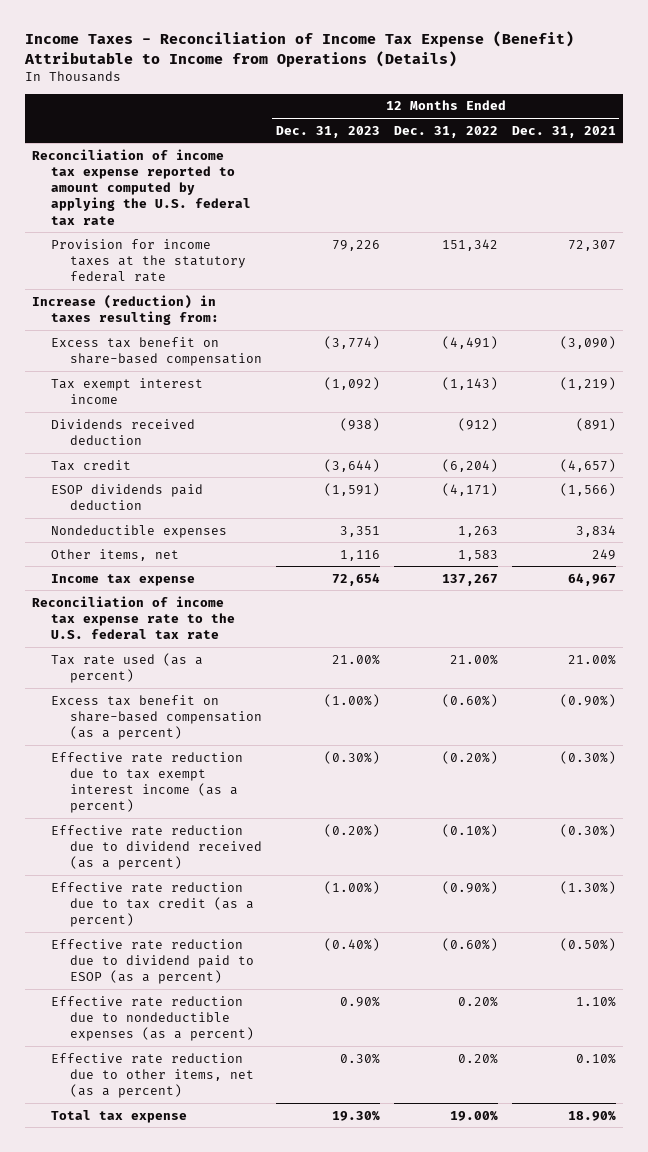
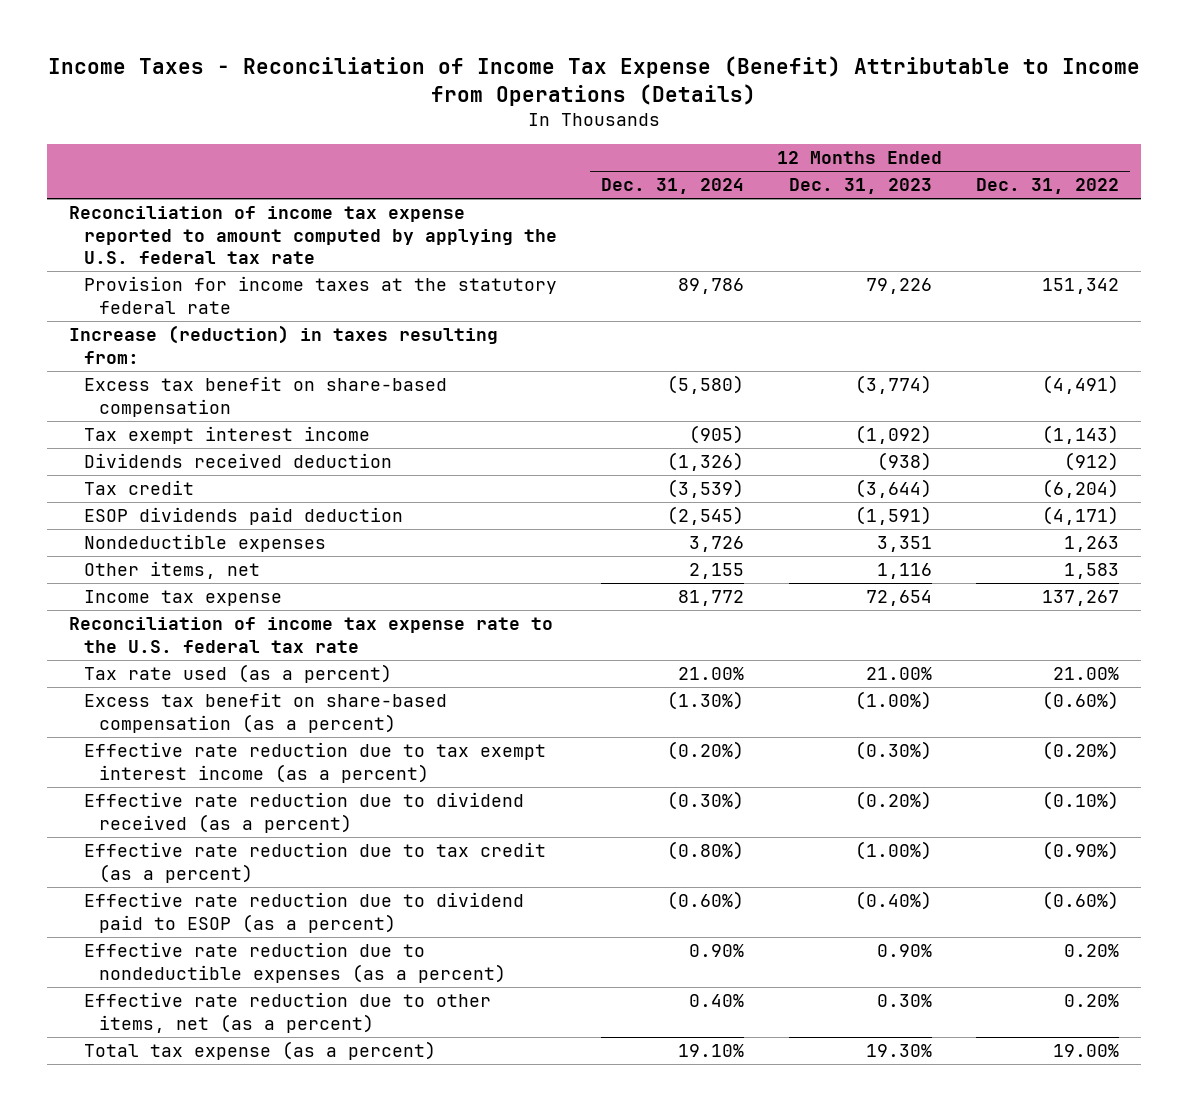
[511,125,616,138] Dec. 31, 2021 -> none
none -> [601,178,745,195] Dec. 31, 2024
[50,1109,187,1123] Total tax expense -> [84,1041,437,1061] Total tax expense (as a percent)

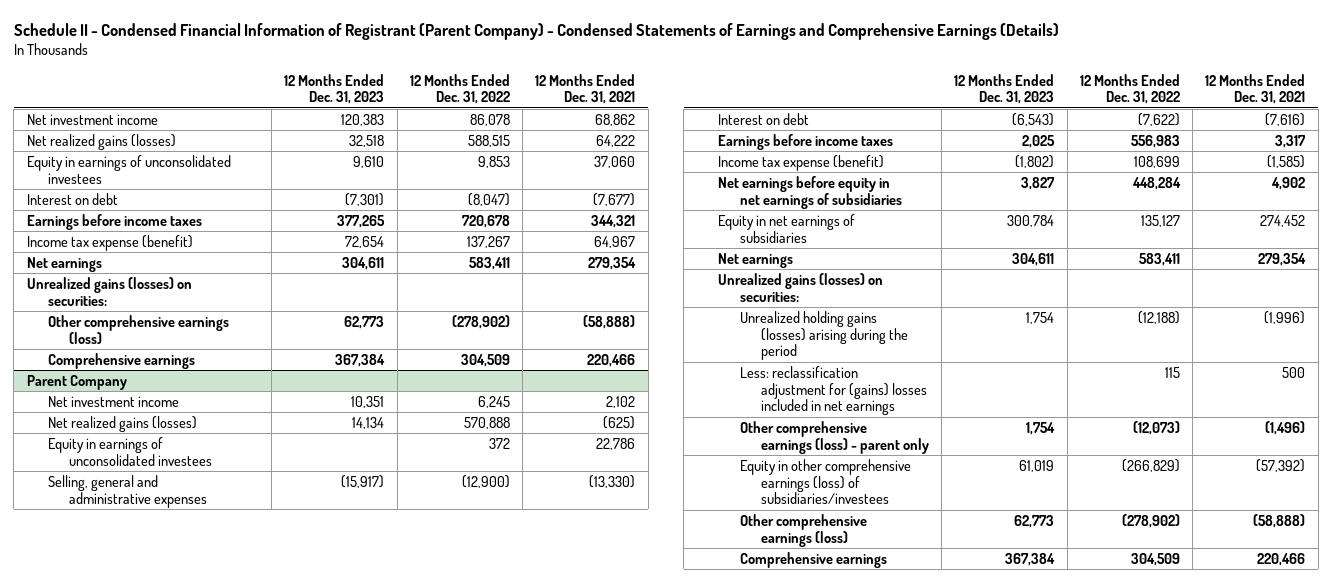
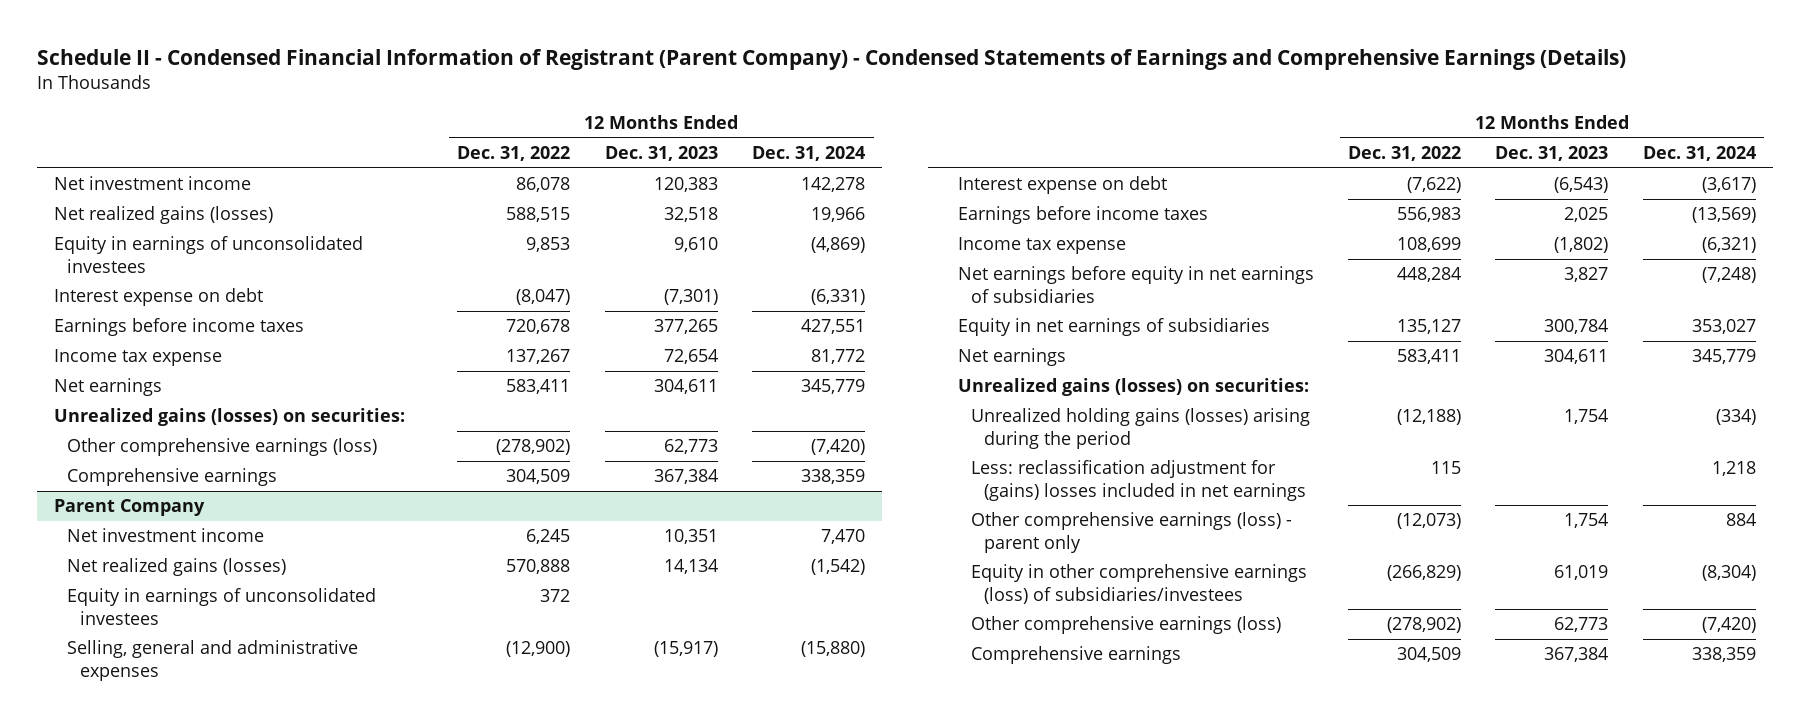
[535,73,636,105] 12 Months Ended Dec. 31, 2021 -> none
none -> [752,146,866,162] Dec. 31, 2024
[26,192,118,205] Interest on debt -> [53,288,263,307] Interest expense on debt
[26,234,193,251] Income tax expense (benefit) -> [53,349,222,367] Income tax expense
[718,112,810,125] Interest on debt -> [957,176,1167,195] Interest expense on debt
[718,154,885,171] Income tax expense (benefit) -> [957,237,1126,255] Income tax expense

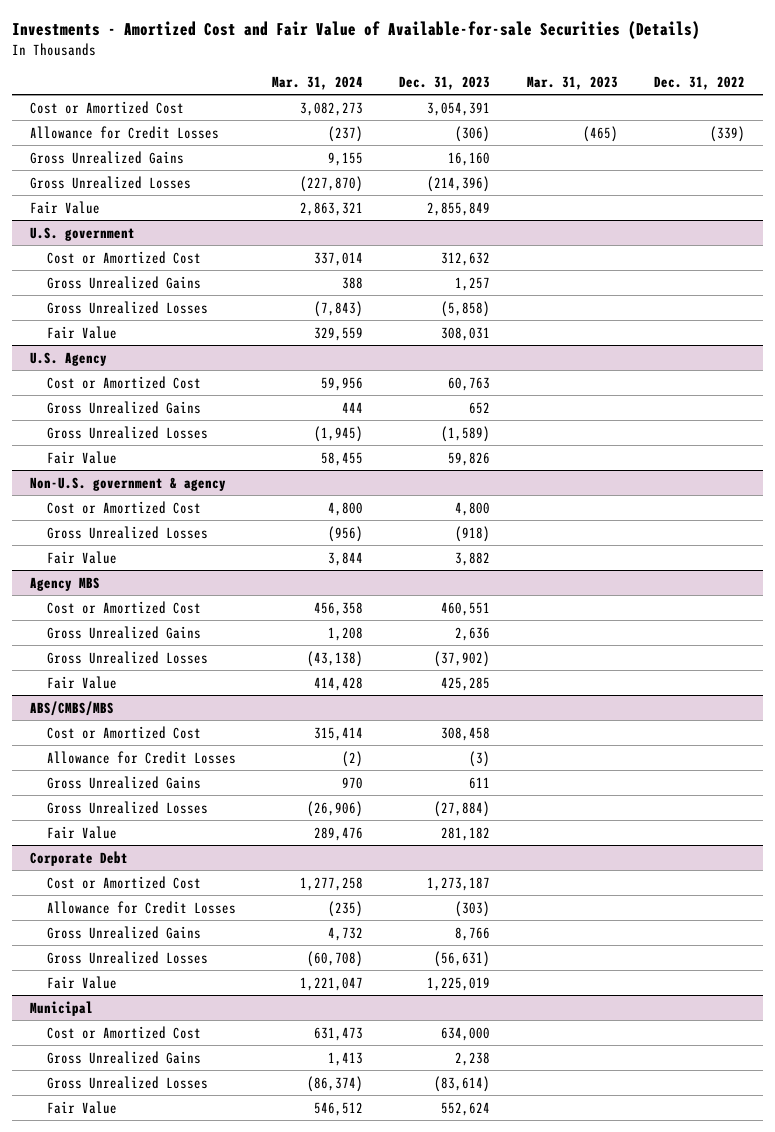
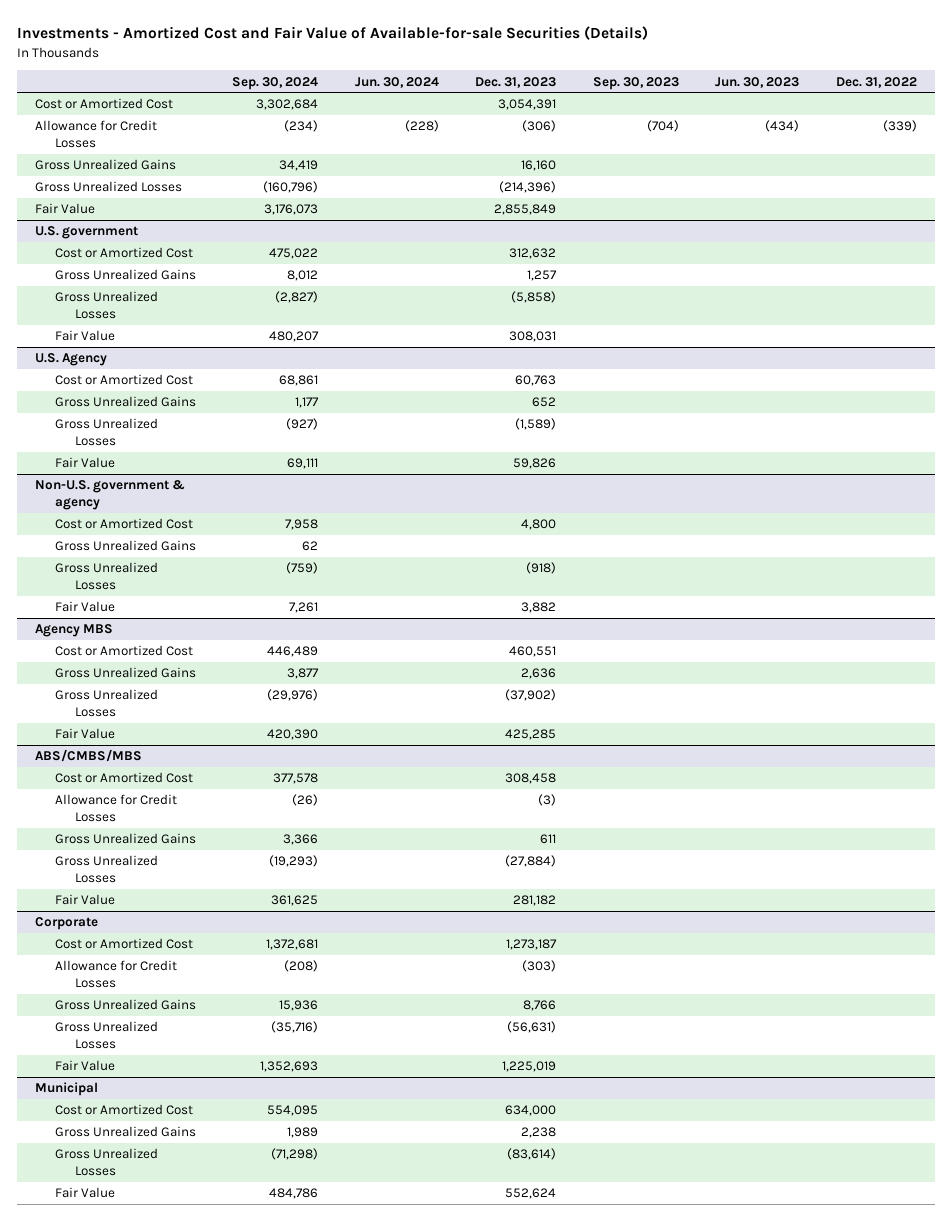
[272,75,364,90] Mar. 31, 2024 -> none
[526,75,618,90] Mar. 31, 2023 -> none
none -> [232,76,319,90] Sep. 30, 2024
none -> [354,76,439,88] Jun. 30, 2024
none -> [592,76,679,90] Sep. 30, 2023
none -> [715,76,800,88] Jun. 30, 2023
none -> [54,540,196,552] Gross Unrealized Gains
[30,850,129,866] Corporate Debt -> [35,917,99,931] Corporate

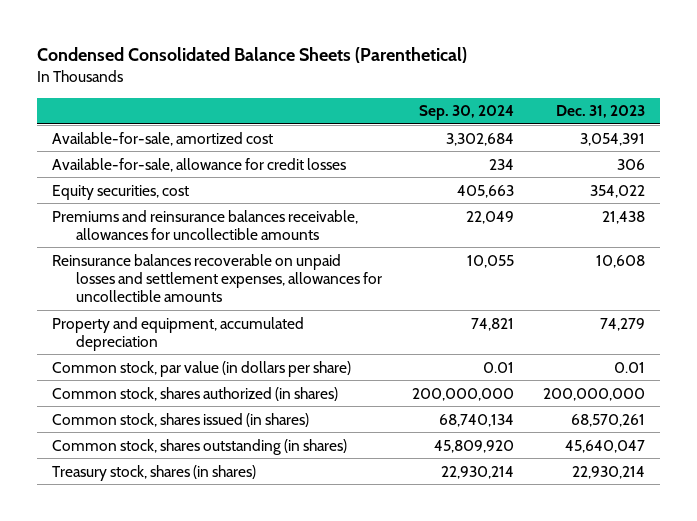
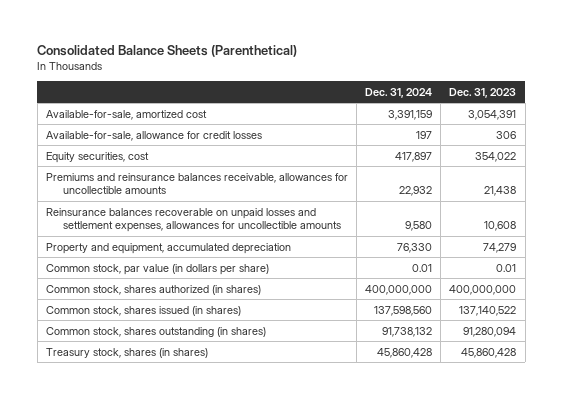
[36,47,467,64] Condensed Consolidated Balance Sheets (Parenthetical) -> [37,44,298,57] Consolidated Balance Sheets (Parenthetical)
[418,105,514,121] Sep. 30, 2024 -> none
none -> [365,87,433,98] Dec. 31, 2024
[543,387,646,401] 200,000,000 -> [449,284,517,295] 400,000,000
[571,413,646,427] 68,570,261 -> [459,305,517,316] 137,140,522
[565,439,646,453] 45,640,047 -> [463,326,517,337] 91,280,094
[572,465,646,479] 22,930,214 -> [461,347,517,358] 45,860,428

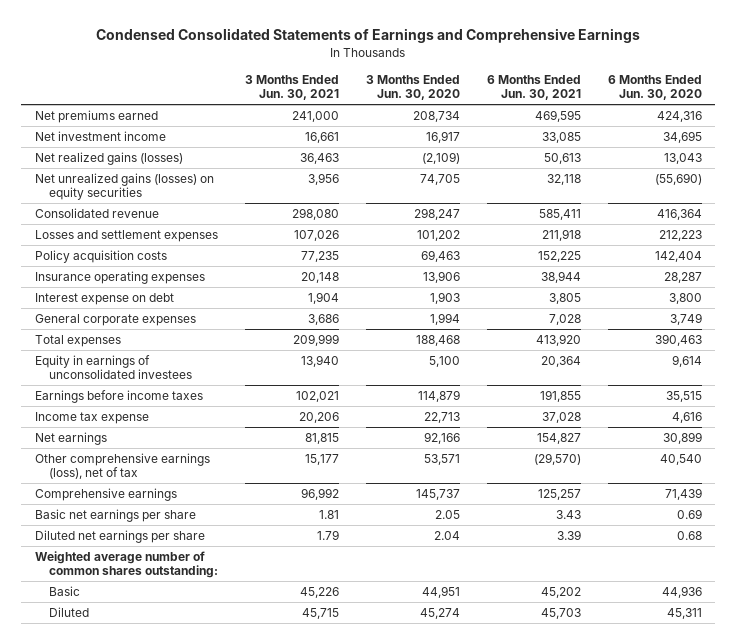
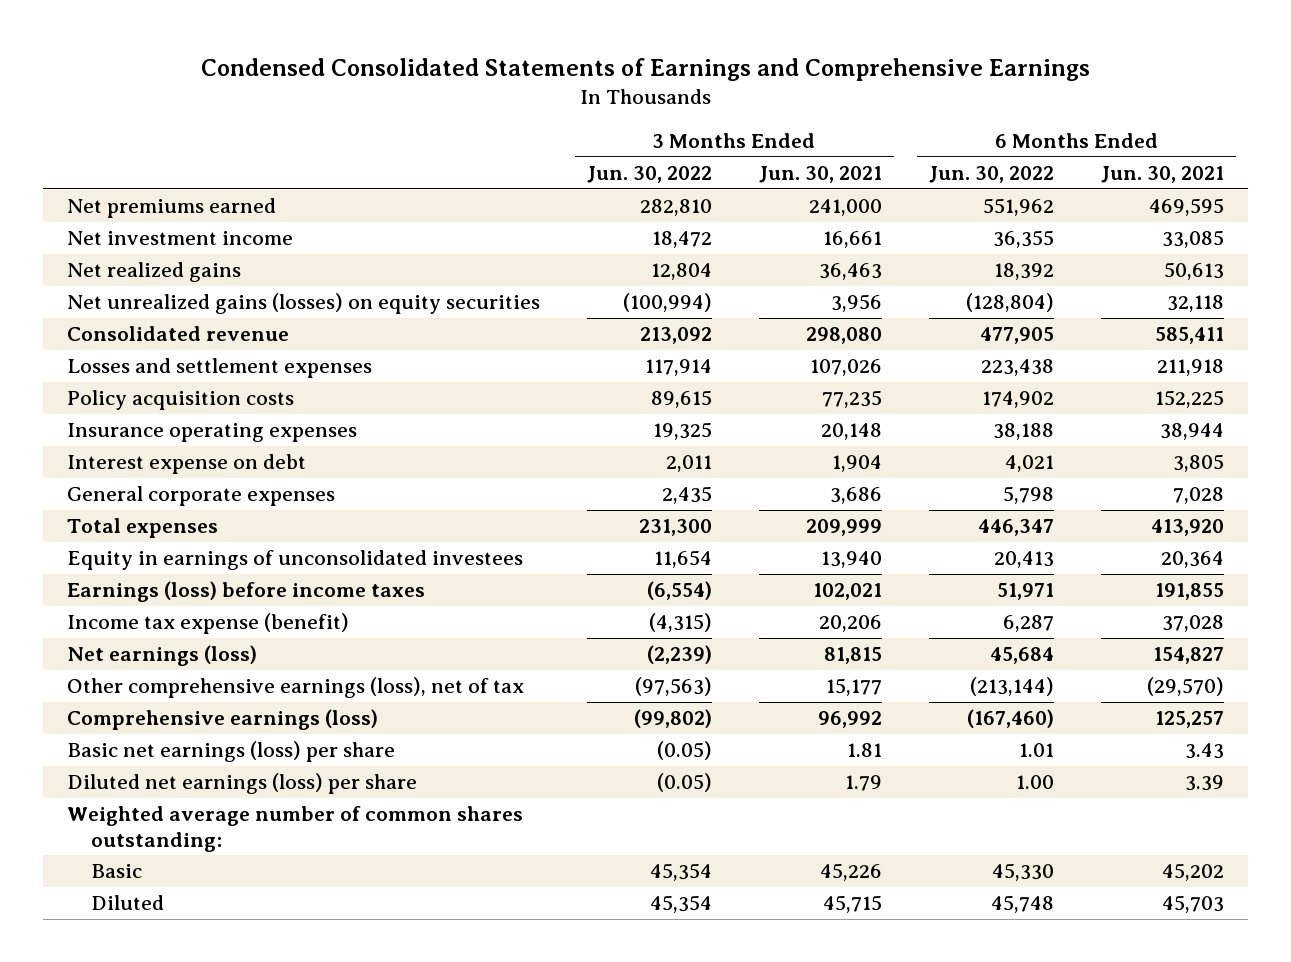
[365,74,460,101] 3 Months Ended Jun. 30, 2020 -> none
[607,74,702,101] 6 Months Ended Jun. 30, 2020 -> none
none -> [586,166,712,184] Jun. 30, 2022
none -> [929,166,1055,184] Jun. 30, 2022
[34,151,183,165] Net realized gains (losses) -> [66,262,241,283] Net realized gains
[34,389,203,403] Earnings before income taxes -> [66,581,425,603] Earnings (loss) before income taxes
[34,411,149,424] Income tax expense -> [66,613,349,635] Income tax expense (benefit)
[34,431,107,445] Net earnings -> [66,645,257,667] Net earnings (loss)
[34,487,177,501] Comprehensive earnings -> [66,709,378,731] Comprehensive earnings (loss)
[34,508,196,522] Basic net earnings per share -> [66,741,395,763] Basic net earnings (loss) per share
[34,529,205,543] Diluted net earnings per share -> [66,773,417,795] Diluted net earnings (loss) per share

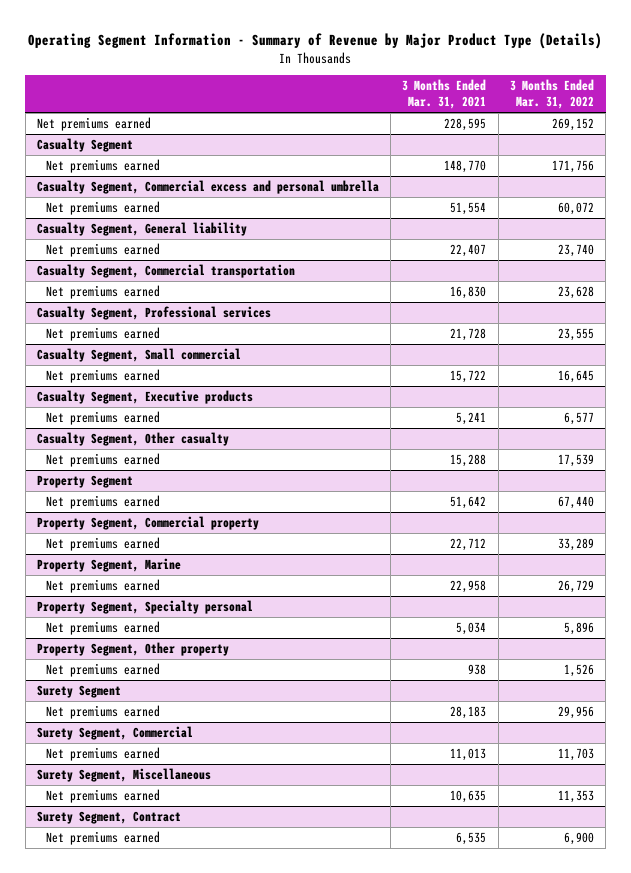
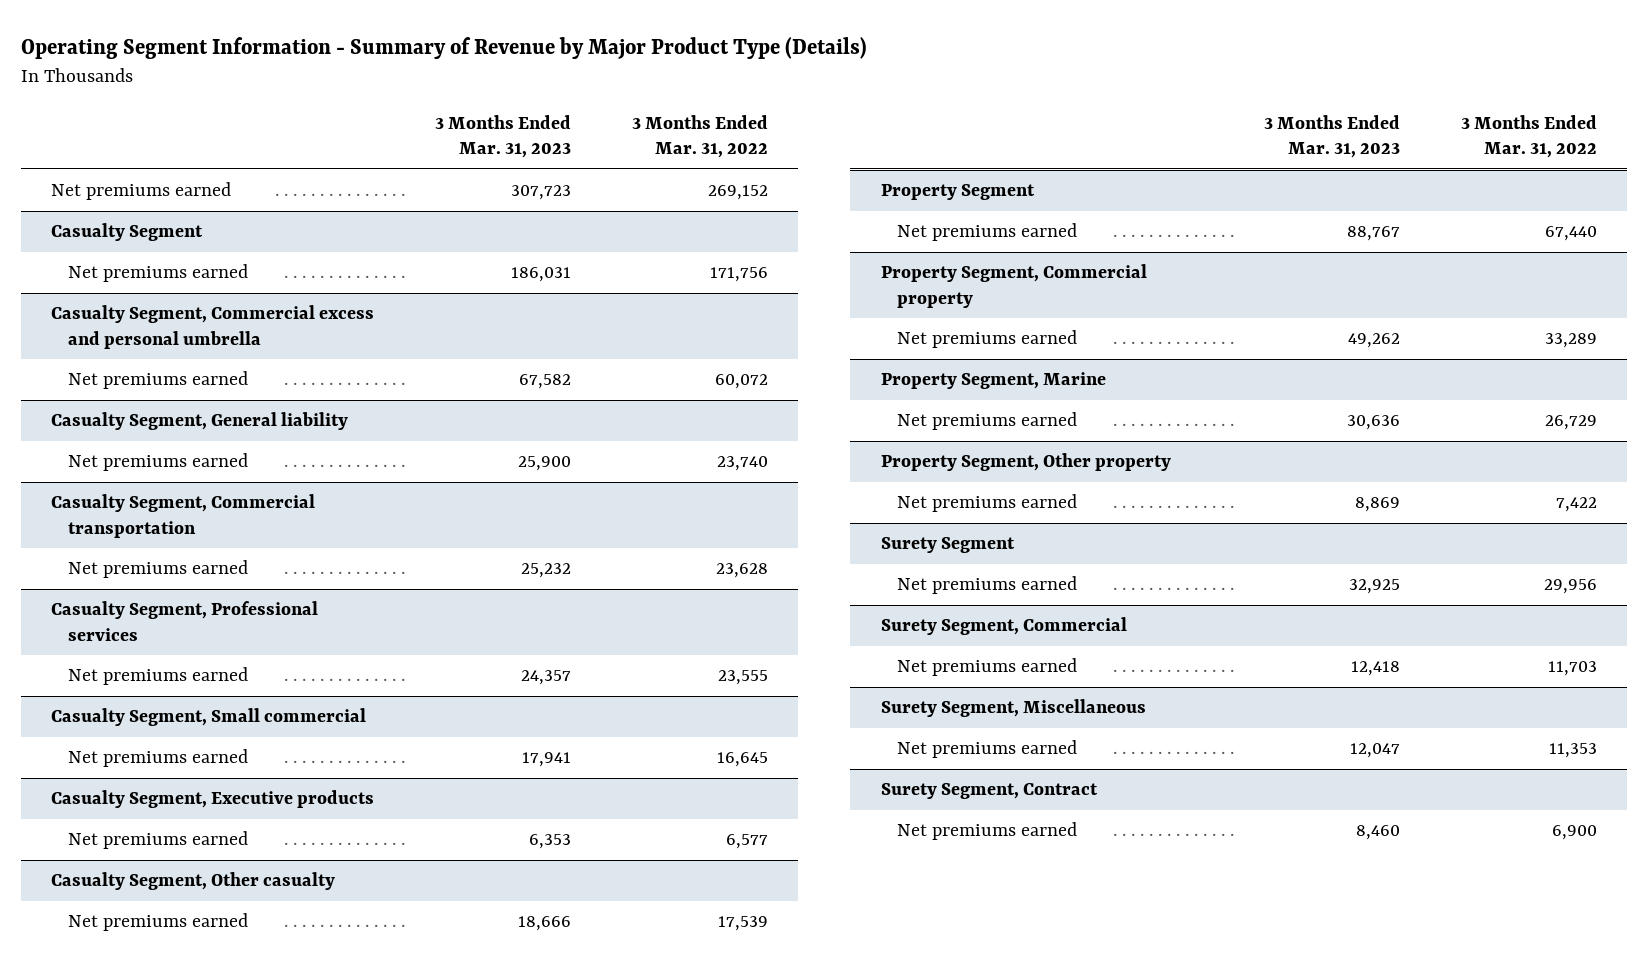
[402,79,487,109] 3 Months Ended Mar. 31, 2021 -> none
none -> [435,114,572,159] 3 Months Ended Mar. 31, 2023
[37,600,254,615] Property Segment, Specialty personal -> none
[46,621,161,636] Net premiums earned -> none
[563,664,594,678] 1,526 -> [1555,497,1597,513] 7,422

